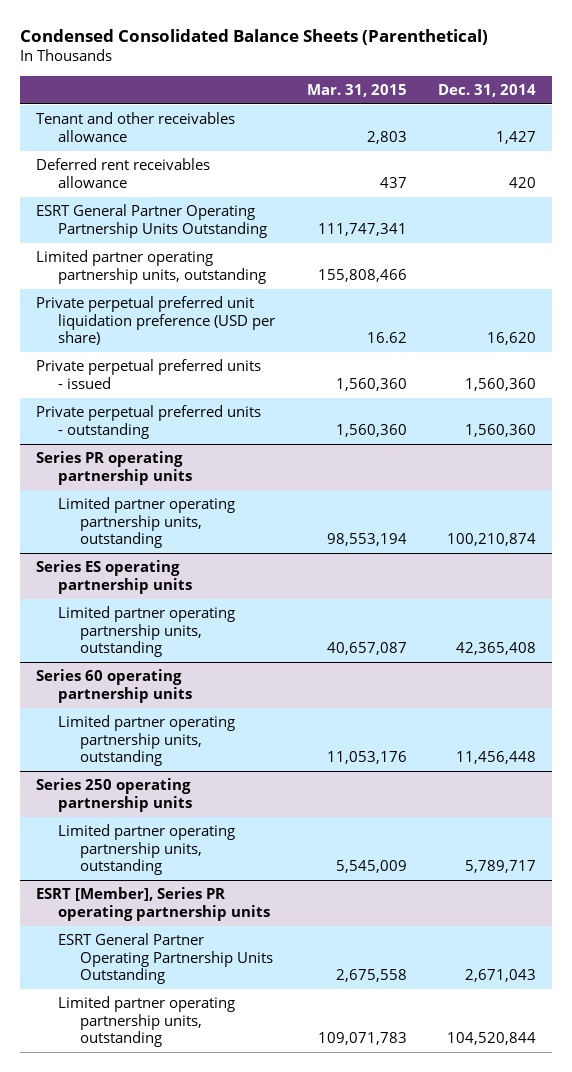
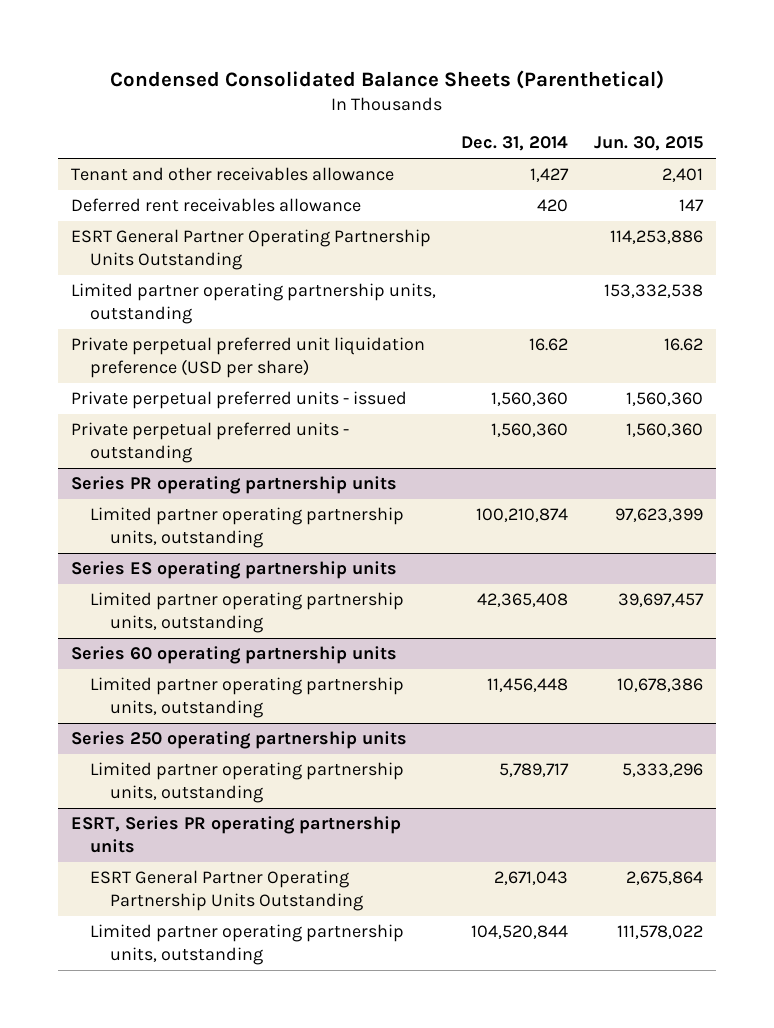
[306,83,407,97] Mar. 31, 2015 -> none
none -> [594,136,704,152] Jun. 30, 2015
[487,332,537,346] 16,620 -> [529,337,569,351] 16.62
[35,887,270,921] ESRT [Member], Series PR operating partnership units -> [70,815,401,854] ESRT, Series PR operating partnership units

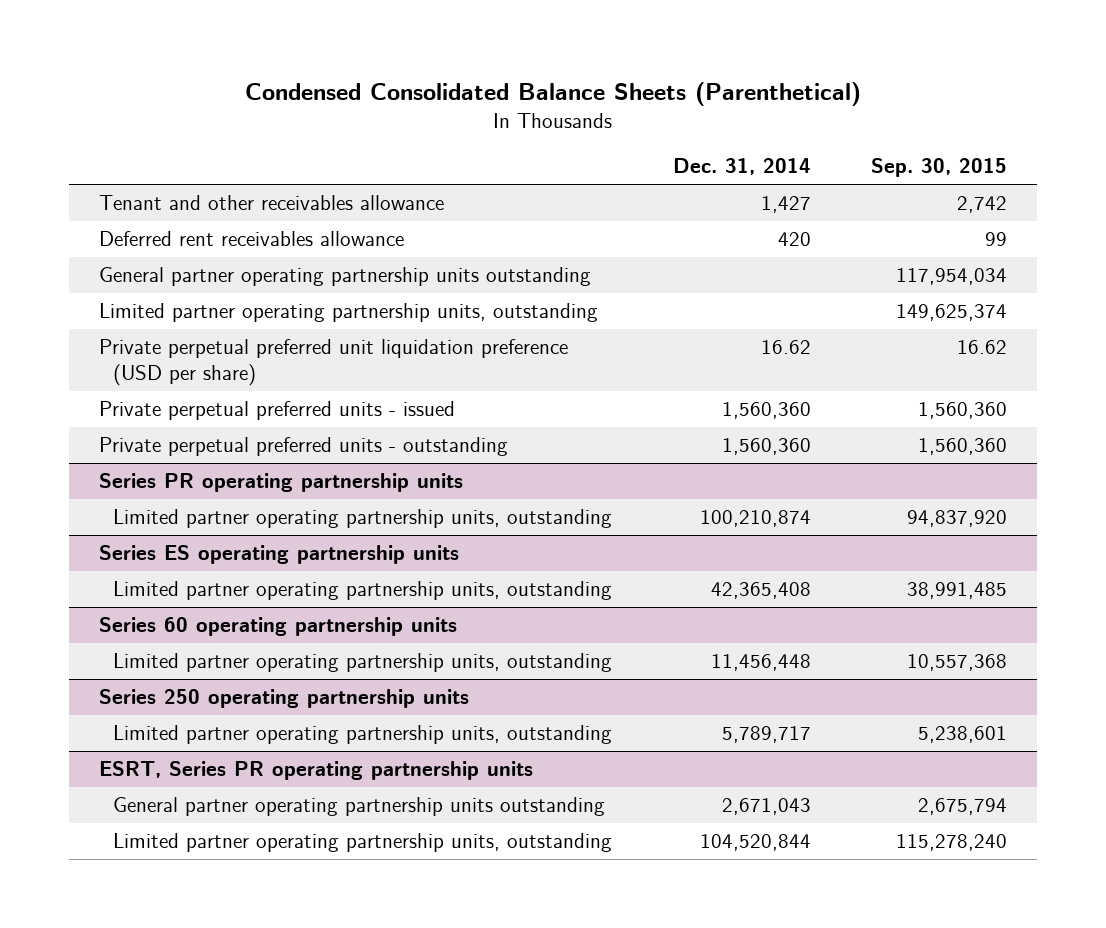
[594,136,704,152] Jun. 30, 2015 -> none
none -> [870,158,1007,178] Sep. 30, 2015
[70,228,431,271] ESRT General Partner Operating Partnership Units Outstanding -> [98,267,591,287] General partner operating partnership units outstanding
[90,869,363,912] ESRT General Partner Operating Partnership Units Outstanding -> [113,797,606,817] General partner operating partnership units outstanding

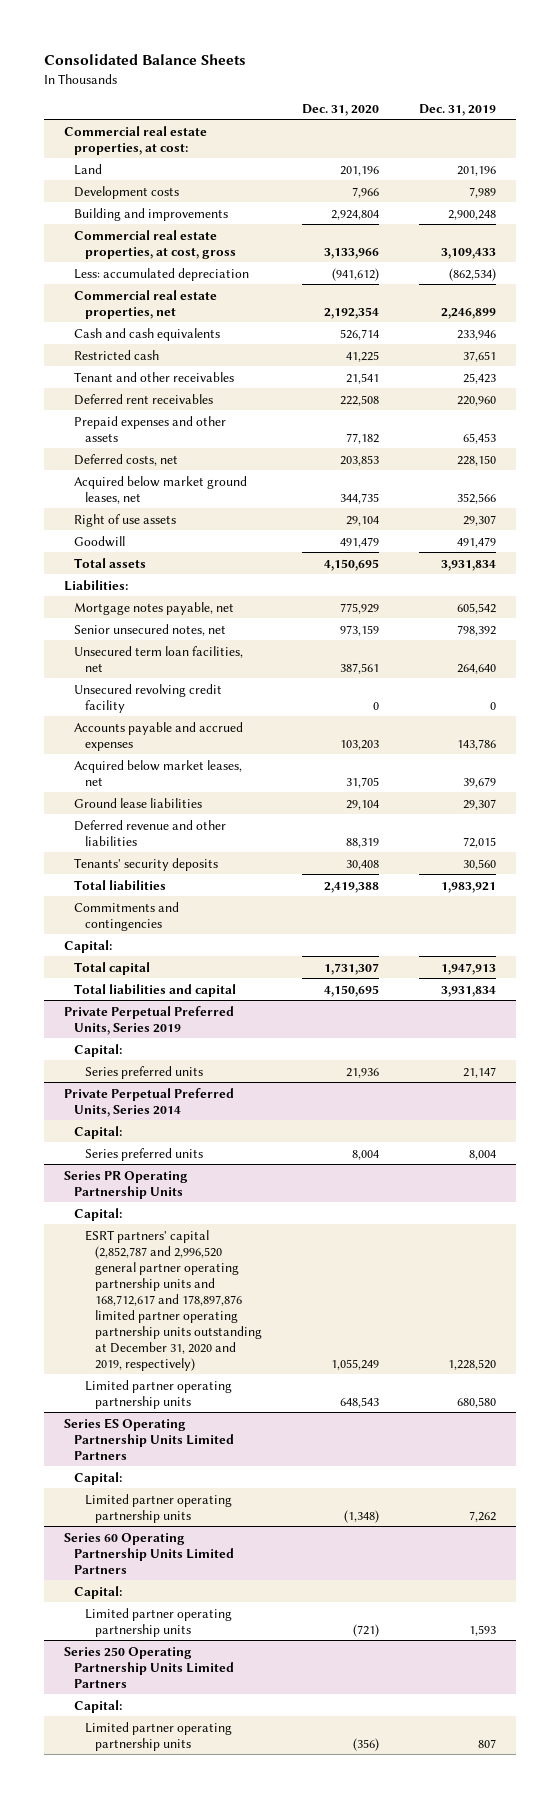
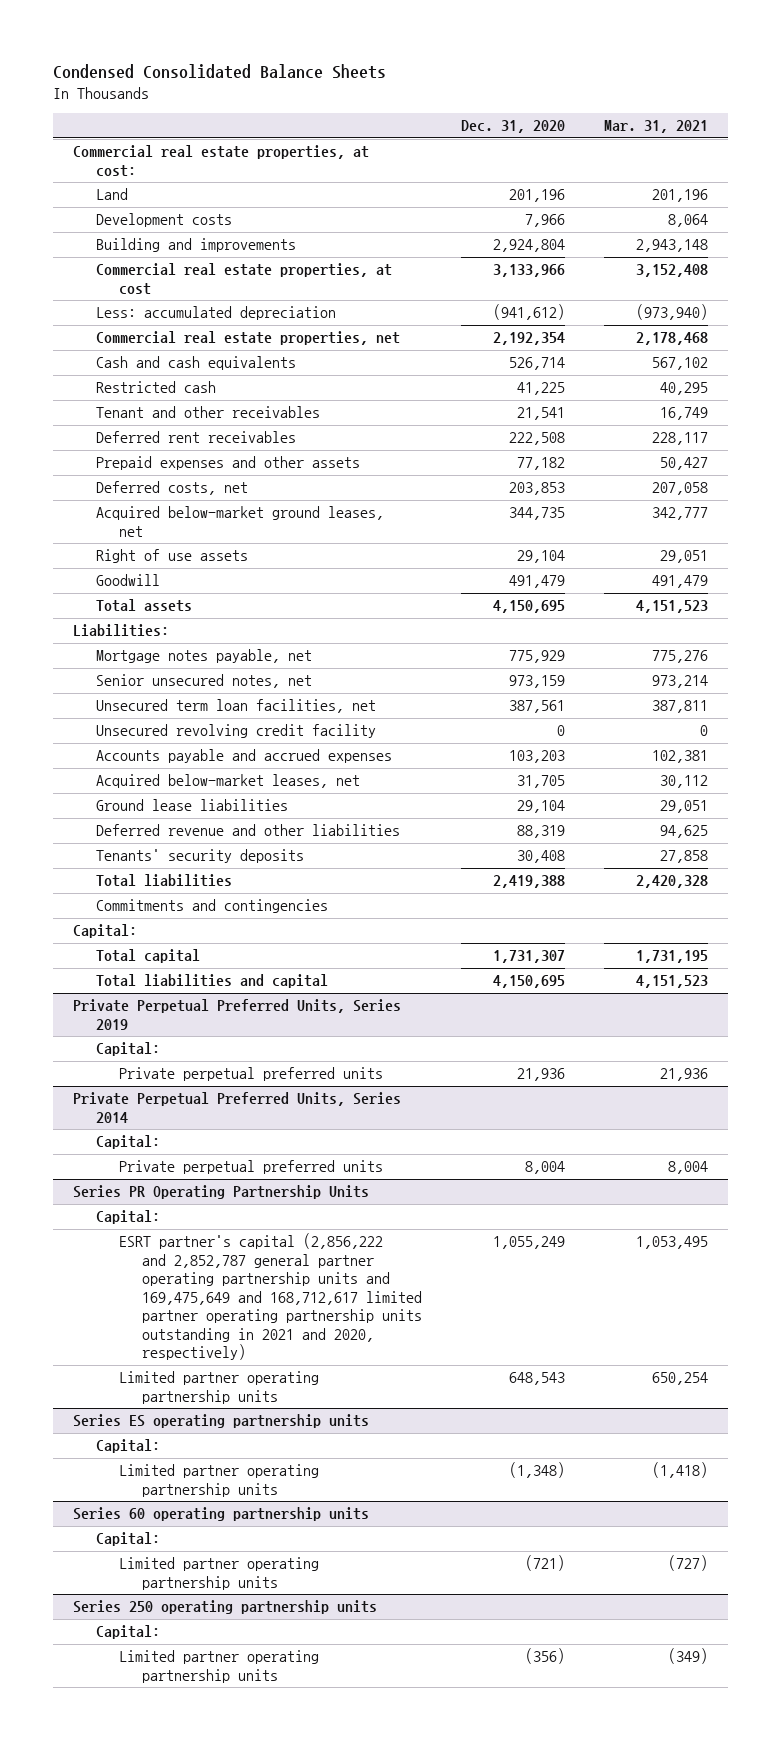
[44,54,247,66] Consolidated Balance Sheets -> [52,63,386,79] Condensed Consolidated Balance Sheets
[419,103,497,116] Dec. 31, 2019 -> none
none -> [604,120,709,134] Mar. 31, 2021
[74,229,236,259] Commercial real estate properties, at cost, gross -> [95,263,392,295] Commercial real estate properties, at cost
[74,475,248,504] Acquired below market ground leases, net -> [95,506,384,537] Acquired below-market ground leases, net
[74,759,243,786] Acquired below market leases, net -> [95,774,360,789] Acquired below-market leases, net
[84,1065,203,1079] Series preferred units -> [118,1067,383,1082] Private perpetual preferred units
[84,1147,203,1161] Series preferred units -> [118,1160,383,1175] Private perpetual preferred units
[84,1229,263,1371] ESRT partners' capital (2,852,787 and 2,996,520 general partner operating partnership units and 168,712,617 and 178,897,876 limited partner operating partnership units outstanding at December 31, 2020 and 2019, respectively) -> [118,1233,422,1361] ESRT partner's capital (2,856,222 and 2,852,787 general partner operating partnership units and 169,475,649 and 168,712,617 limited partner operating partnership units outstanding in 2021 and 2020, respectively)
[63,1417,235,1460] Series ES Operating Partnership Units Limited Partners -> [72,1414,369,1429] Series ES operating partnership units
[63,1532,235,1574] Series 60 Operating Partnership Units Limited Partners -> [72,1507,369,1522] Series 60 operating partnership units
[63,1646,235,1688] Series 250 Operating Partnership Units Limited Partners -> [72,1600,377,1615] Series 250 operating partnership units

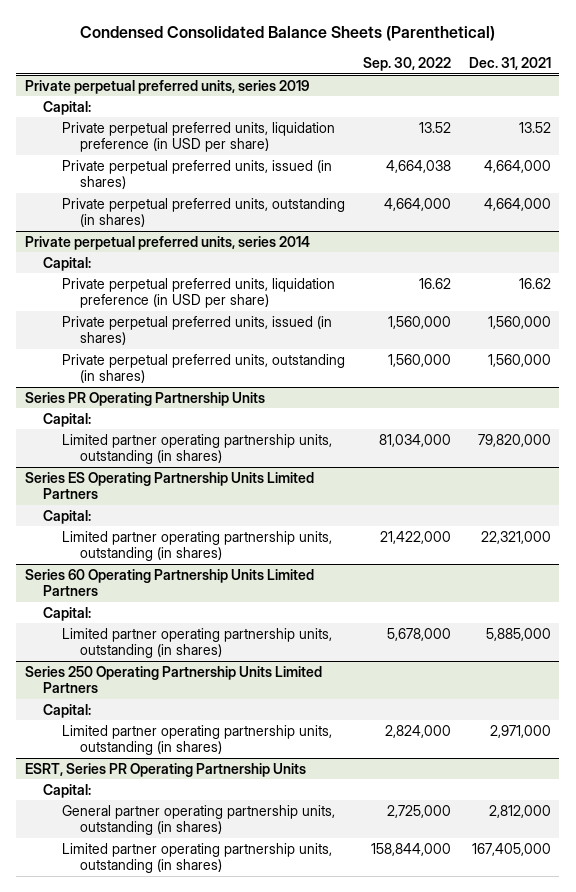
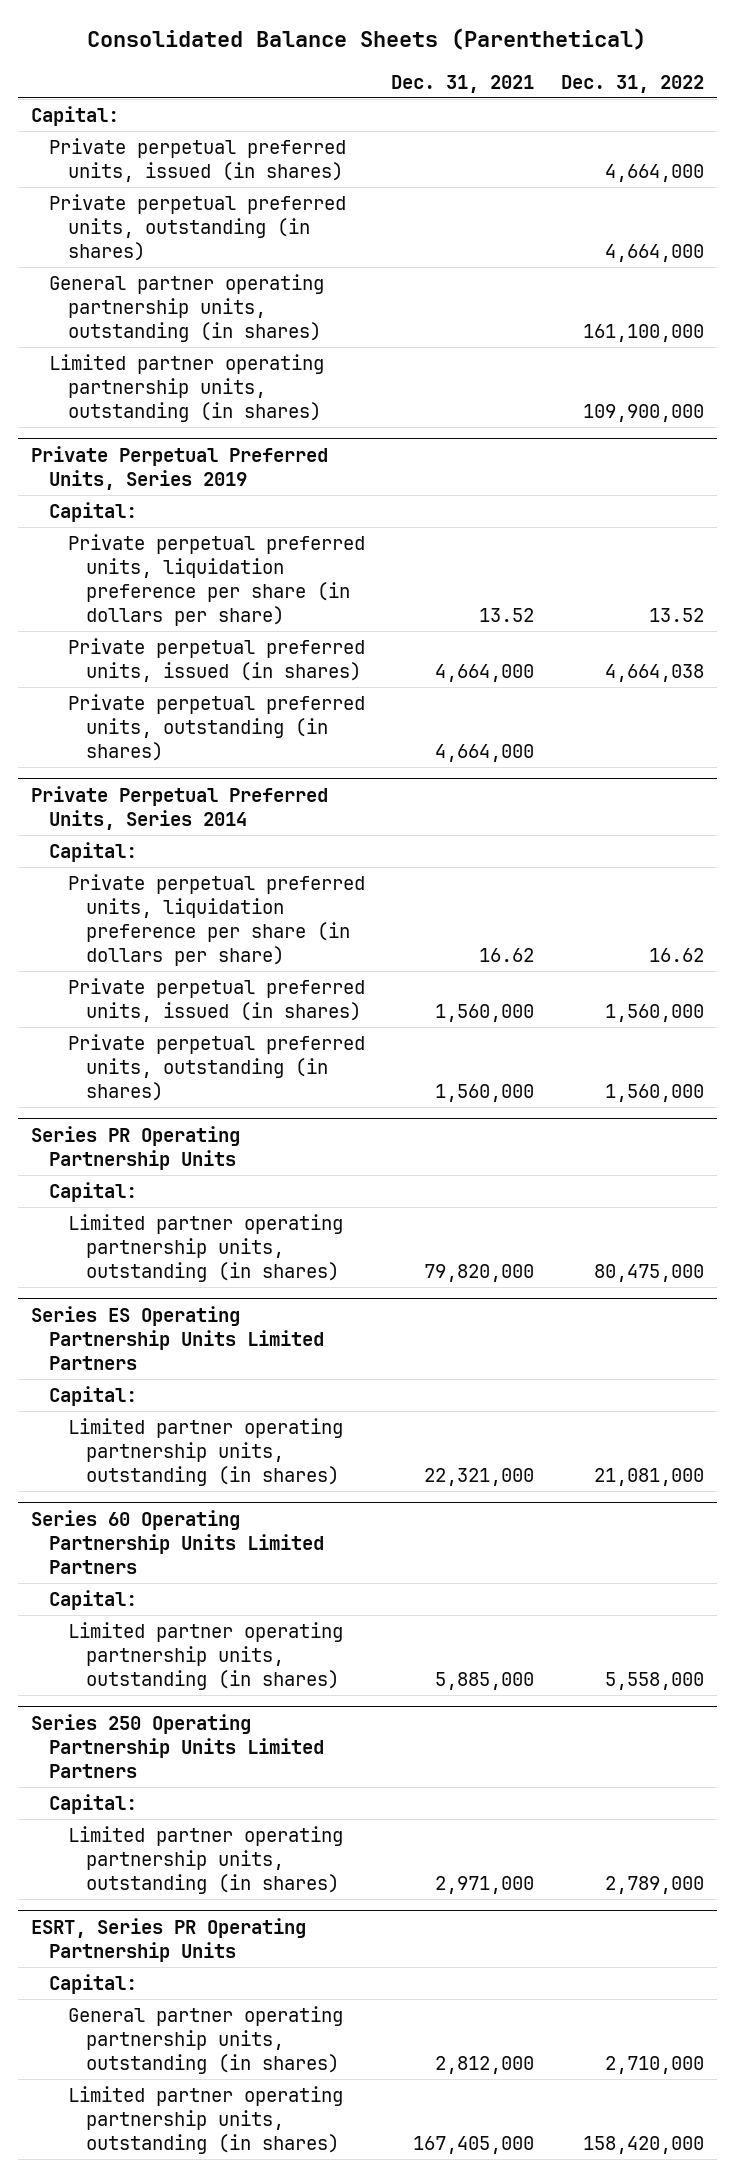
[79,26,495,42] Condensed Consolidated Balance Sheets (Parenthetical) -> [87,28,647,51] Consolidated Balance Sheets (Parenthetical)
[362,57,451,72] Sep. 30, 2022 -> none
none -> [560,75,704,94] Dec. 31, 2022
[25,79,310,94] Private perpetual preferred units, series 2019 -> none
none -> [49,137,347,182] Private perpetual preferred units, issued (in shares)
none -> [49,193,347,261] Private perpetual preferred units, outstanding (in shares)
none -> [49,273,325,342] General partner operating partnership units, outstanding (in shares)
none -> [49,353,325,422] Limited partner operating partnership units, outstanding (in shares)
none -> [31,445,329,490] Private Perpetual Preferred Units, Series 2019
none -> [49,501,138,522] Capital:
[61,121,335,153] Private perpetual preferred units, liquidation preference (in USD per share) -> [67,533,365,626] Private perpetual preferred units, liquidation preference per share (in dollars per share)
[25,235,311,250] Private perpetual preferred units, series 2014 -> [31,785,329,830] Private Perpetual Preferred Units, Series 2014
[61,277,335,309] Private perpetual preferred units, liquidation preference (in USD per share) -> [67,873,365,966] Private perpetual preferred units, liquidation preference per share (in dollars per share)

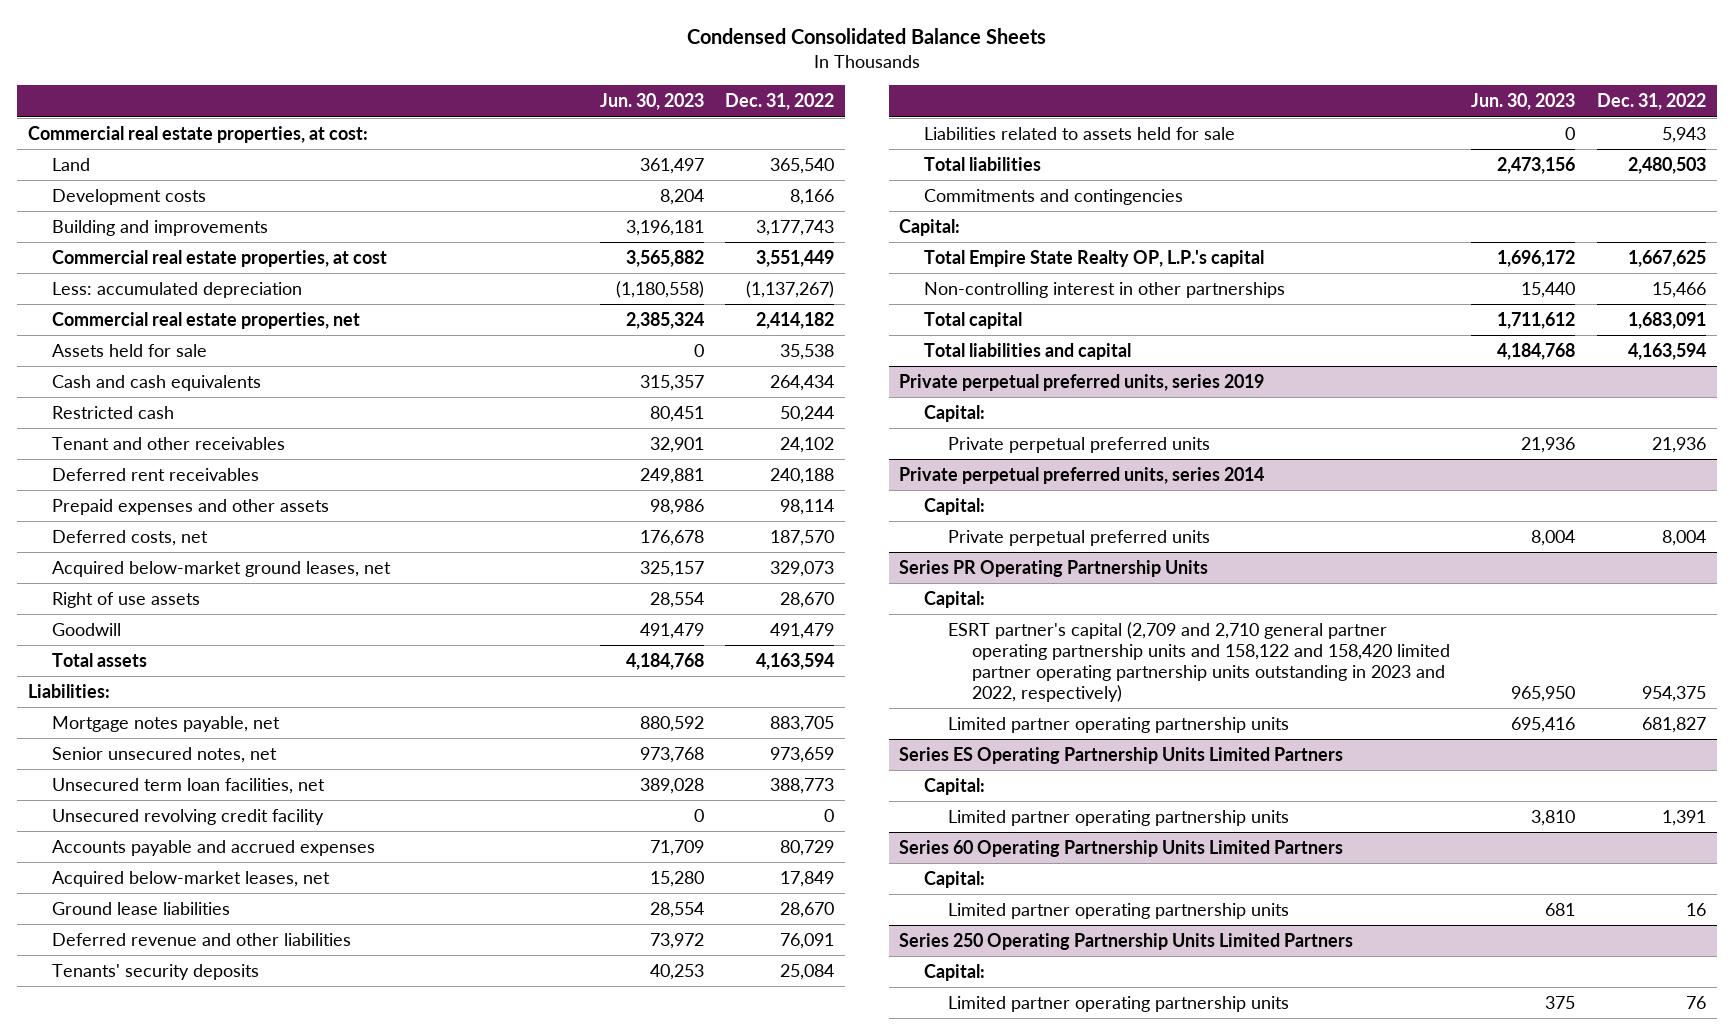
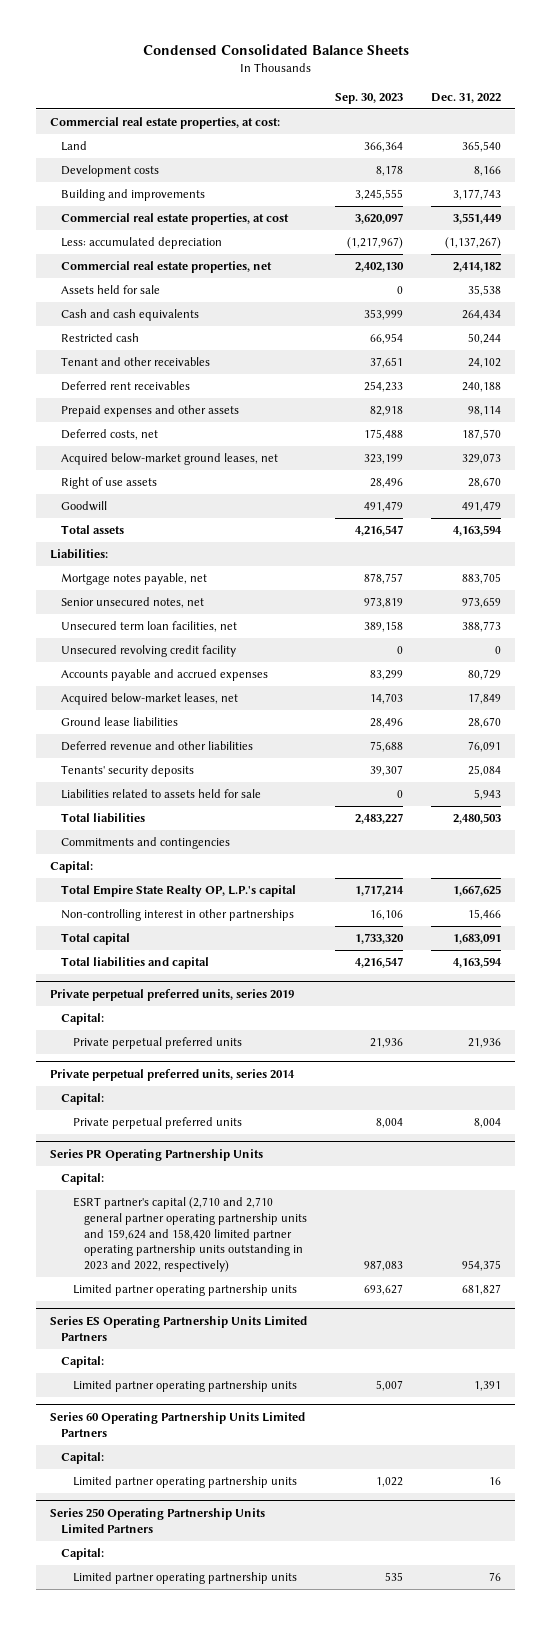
[599,93,704,111] Jun. 30, 2023 -> none
none -> [335,92,404,104] Sep. 30, 2023
[947,621,1450,702] ESRT partner's capital (2,709 and 2,710 general partner operating partnership units and 158,122 and 158,420 limited partner operating partnership units outstanding in 2023 and 2022, respectively) -> [72,1197,307,1273] ESRT partner's capital (2,710 and 2,710 general partner operating partnership units and 159,624 and 158,420 limited partner operating partnership units outstanding in 2023 and 2022, respectively)

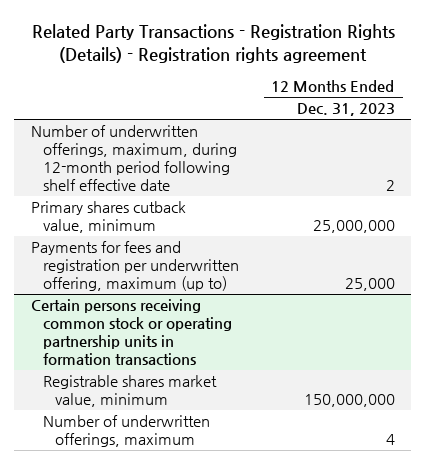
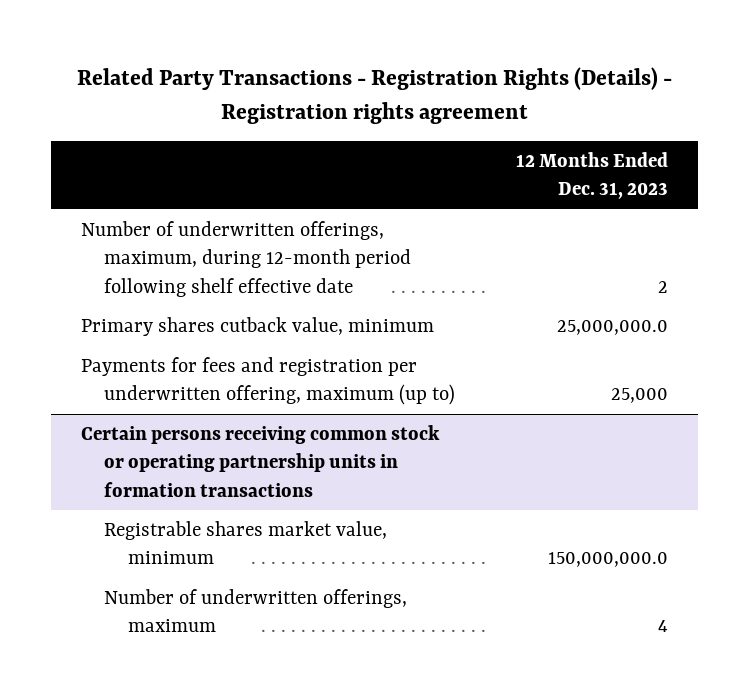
[312,220,395,234] 25,000,000 -> [556,320,668,336] 25,000,000.0
[303,394,395,408] 150,000,000 -> [547,552,668,568] 150,000,000.0

